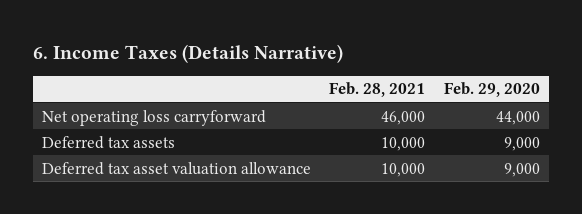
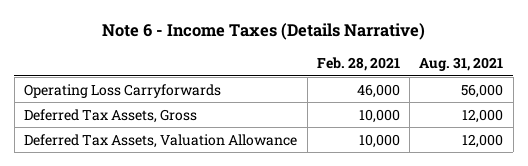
[32,43,343,63] 6. Income Taxes (Details Narrative) -> [101,23,425,41] Note 6 - Income Taxes (Details Narrative)
[443,82,540,98] Feb. 29, 2020 -> none
none -> [419,57,504,72] Aug. 31, 2021
[41,109,266,126] Net operating loss carryforward -> [24,83,222,98] Operating Loss Carryforwards
[41,135,175,149] Deferred tax assets -> [24,108,198,123] Deferred Tax Assets, Gross
[41,161,311,175] Deferred tax asset valuation allowance -> [24,133,298,148] Deferred Tax Assets, Valuation Allowance

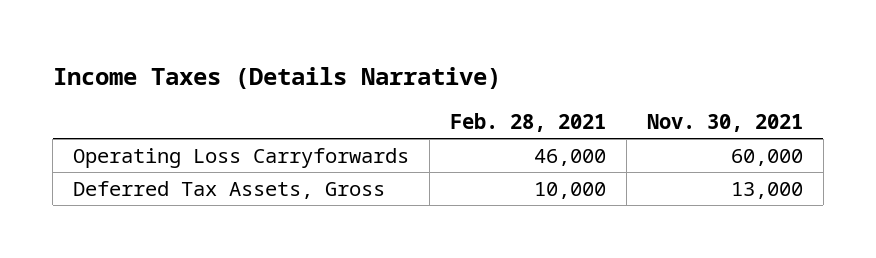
[101,23,425,41] Note 6 - Income Taxes (Details Narrative) -> [52,66,501,89] Income Taxes (Details Narrative)
[419,57,504,72] Aug. 31, 2021 -> none
none -> [646,114,803,133] Nov. 30, 2021
[24,133,298,148] Deferred Tax Assets, Valuation Allowance -> none

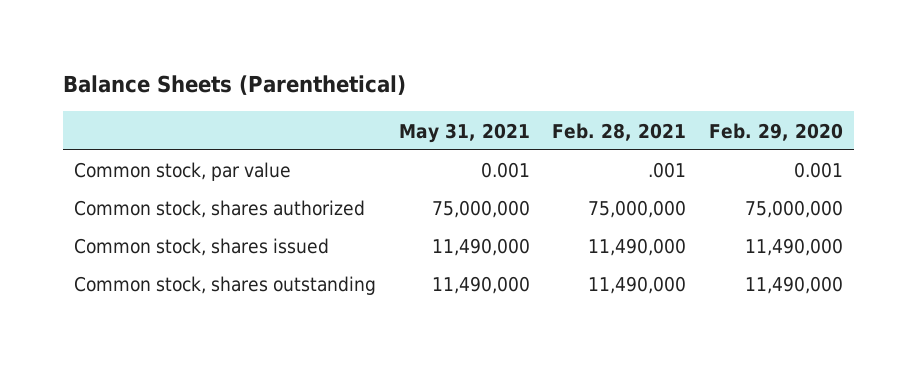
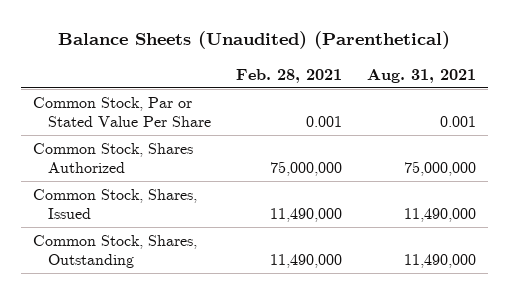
[62,75,406,96] Balance Sheets (Parenthetical) -> [58,31,451,50] Balance Sheets (Unaudited) (Parenthetical)
[398,122,530,143] May 31, 2021 -> none
[708,122,843,141] Feb. 29, 2020 -> none
none -> [366,68,476,83] Aug. 31, 2021
[74,162,292,182] Common stock, par value -> [33,96,211,127] Common Stock, Par or Stated Value Per Share
[648,162,687,179] .001 -> [305,115,342,127] 0.001
[74,200,366,219] Common stock, shares authorized -> [33,142,194,173] Common Stock, Shares Authorized
[74,238,330,257] Common stock, shares issued -> [33,188,198,219] Common Stock, Shares, Issued
[74,276,377,296] Common stock, shares outstanding -> [33,234,198,268] Common Stock, Shares, Outstanding

